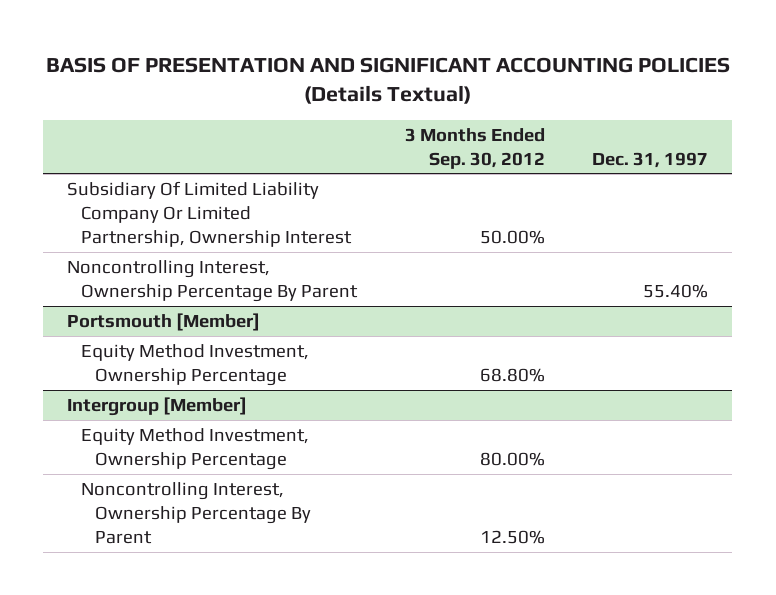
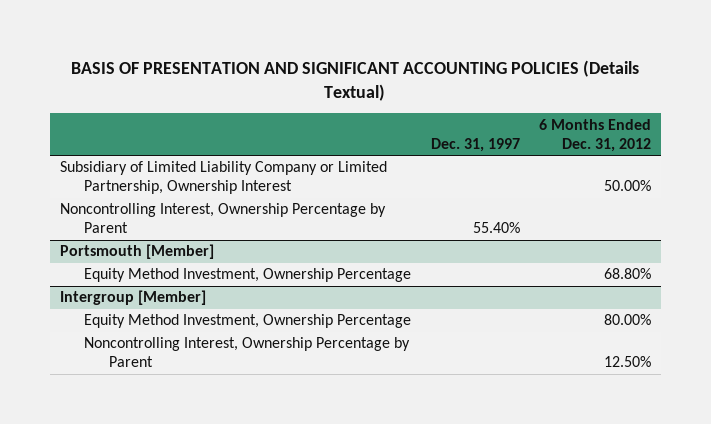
[404,127,545,169] 3 Months Ended Sep. 30, 2012 -> none
none -> [539,118,652,152] 6 Months Ended Dec. 31, 2012
[67,180,353,247] Subsidiary Of Limited Liability Company Or Limited Partnership, Ownership Interest -> [59,161,387,195] Subsidiary of Limited Liability Company or Limited Partnership, Ownership Interest
[67,259,359,302] Noncontrolling Interest, Ownership Percentage By Parent -> [59,203,386,234] Noncontrolling Interest, Ownership Percentage by Parent
[81,481,312,544] Noncontrolling Interest, Ownership Percentage By Parent -> [84,337,411,368] Noncontrolling Interest, Ownership Percentage by Parent

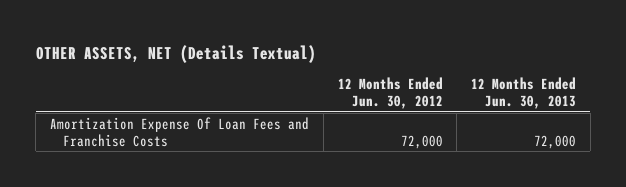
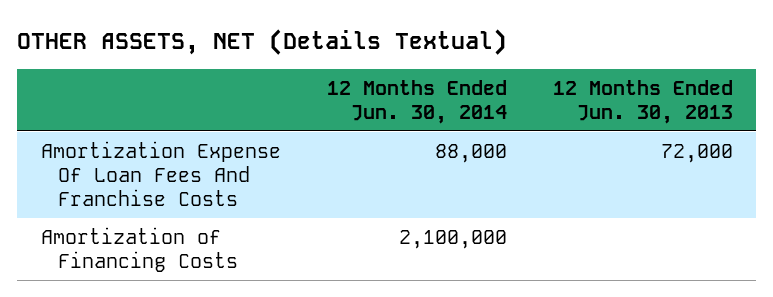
[337,77,443,110] 12 Months Ended Jun. 30, 2012 -> none
none -> [326,80,507,124] 12 Months Ended Jun. 30, 2014
[50,116,310,147] Amortization Expense Of Loan Fees and Franchise Costs -> [40,141,281,206] Amortization Expense Of Loan Fees And Franchise Costs
none -> [40,227,238,272] Amortization of Financing Costs

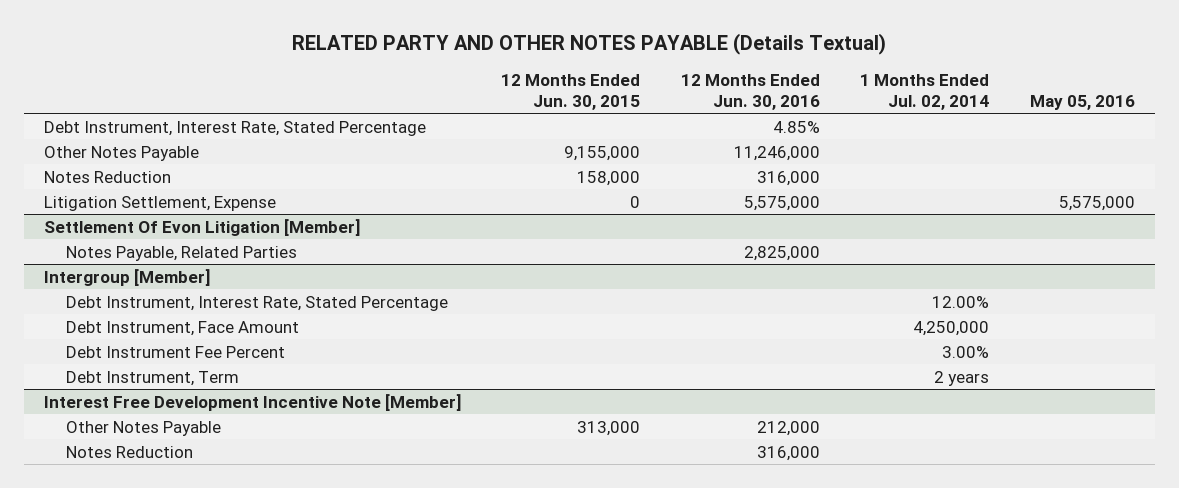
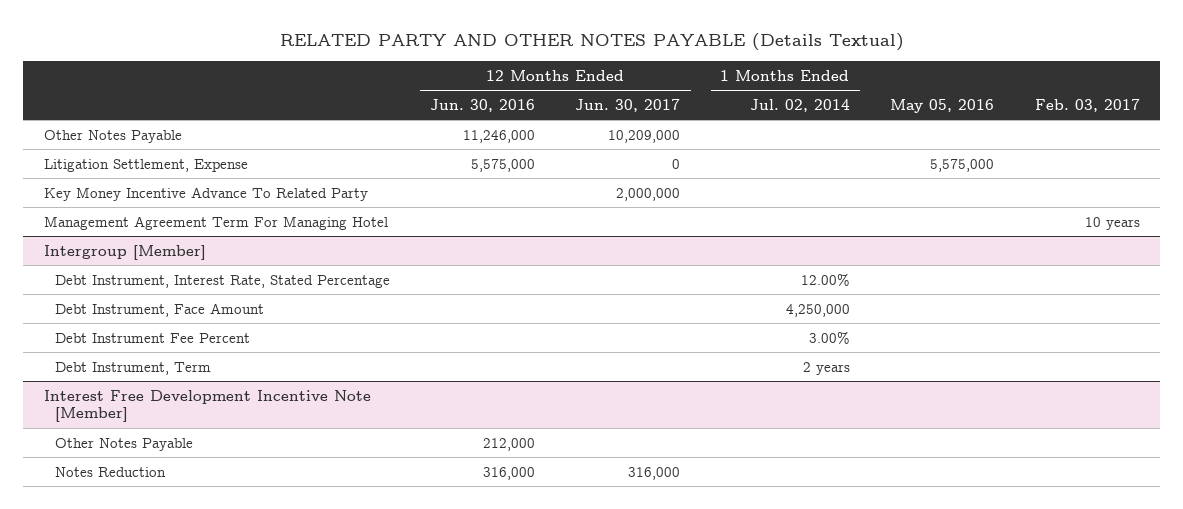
[501,74,641,110] 12 Months Ended Jun. 30, 2015 -> none
none -> [575,98,681,112] Jun. 30, 2017
none -> [1034,98,1140,112] Feb. 03, 2017
[43,120,426,136] Debt Instrument, Interest Rate, Stated Percentage -> none
[43,170,171,183] Notes Reduction -> none
[43,218,360,236] Settlement Of Evon Litigation [Member] -> none
[65,245,297,261] Notes Payable, Related Parties -> none
none -> [43,186,368,201] Key Money Incentive Advance To Related Party
none -> [43,215,388,230] Management Agreement Term For Managing Hotel

